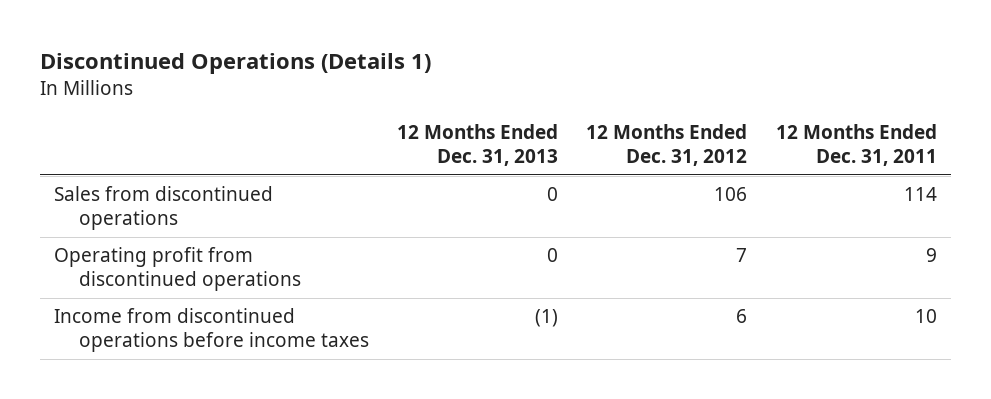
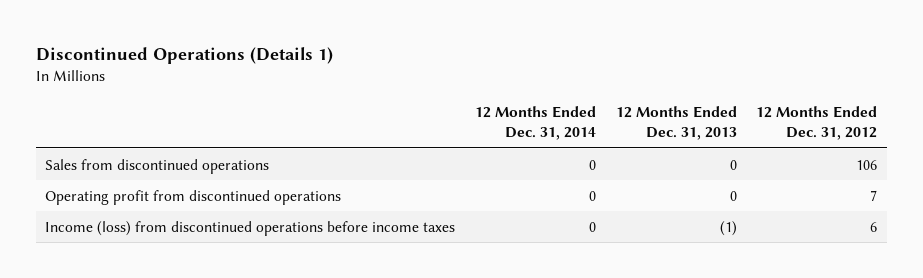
[775,123,937,167] 12 Months Ended Dec. 31, 2011 -> none
none -> [475,106,597,141] 12 Months Ended Dec. 31, 2014
[53,308,369,353] Income from discontinued operations before income taxes -> [45,220,456,236] Income (loss) from discontinued operations before income taxes

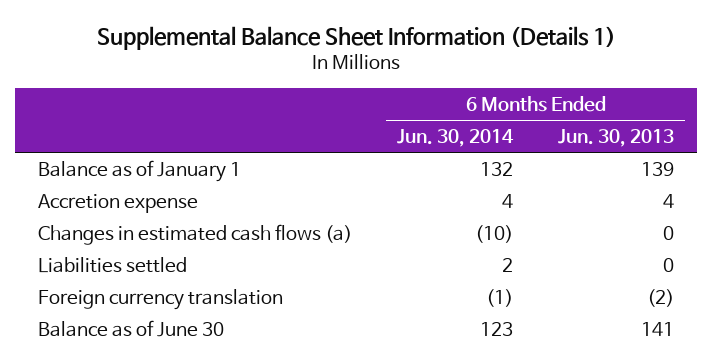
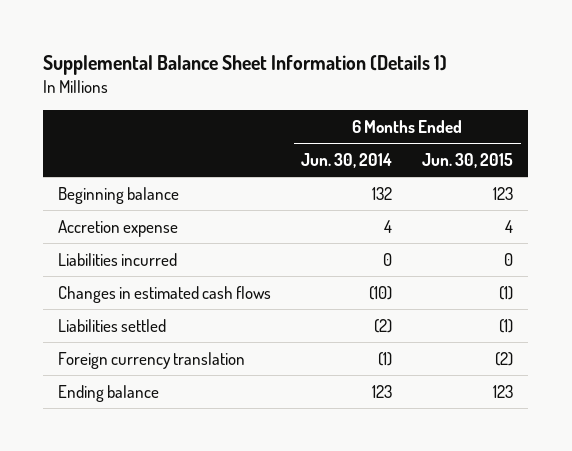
[558,128,675,147] Jun. 30, 2013 -> none
none -> [422,152,514,168] Jun. 30, 2015
[37,159,241,182] Balance as of January 1 -> [58,186,180,204] Beginning balance
none -> [58,252,178,266] Liabilities incurred
[37,223,352,245] Changes in estimated cash flows (a) -> [58,285,272,303] Changes in estimated cash flows
[501,257,513,272] 2 -> [374,318,393,333] (2)
[37,319,224,337] Balance as of June 30 -> [58,384,160,402] Ending balance

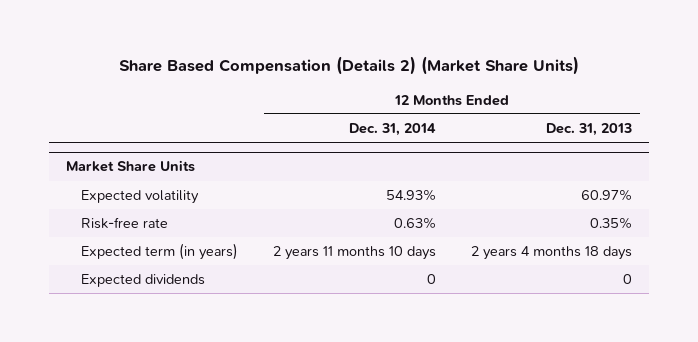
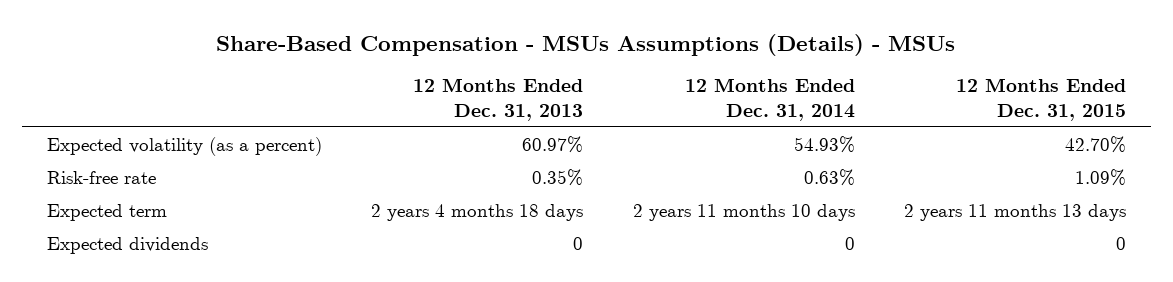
[118,56,579,76] Share Based Compensation (Details 2) (Market Share Units) -> [216,33,956,56] Share-Based Compensation - MSUs Assumptions (Details) - MSUs
none -> [956,78,1127,121] 12 Months Ended Dec. 31, 2015
[66,160,196,173] Market Share Units -> none
[81,190,200,205] Expected volatility -> [46,137,322,157] Expected volatility (as a percent)
[81,243,239,261] Expected term (in years) -> [46,204,167,222] Expected term

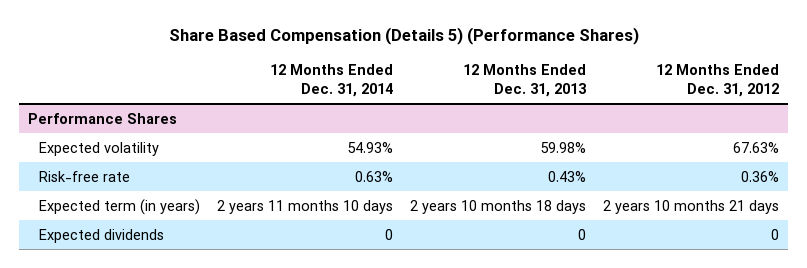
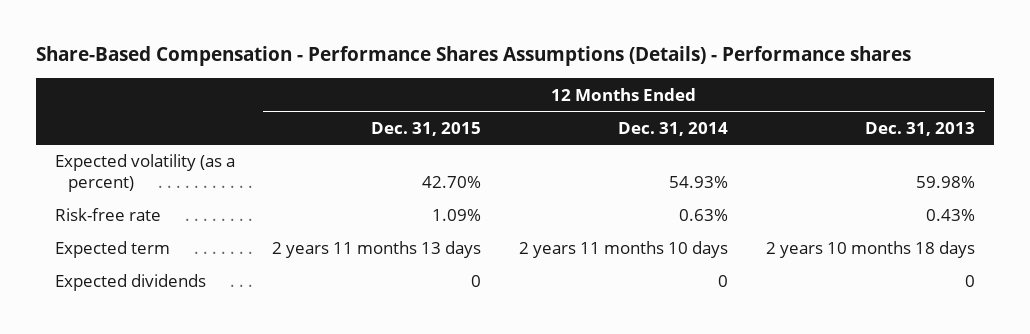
[168,27,639,46] Share Based Compensation (Details 5) (Performance Shares) -> [35,46,911,67] Share-Based Compensation - Performance Shares Assumptions (Details) - Performance shares
[656,64,780,97] 12 Months Ended Dec. 31, 2012 -> none
none -> [371,121,482,136] Dec. 31, 2015
[27,112,177,124] Performance Shares -> none
[39,141,160,156] Expected volatility -> [54,154,235,193] Expected volatility (as a percent)
[39,198,201,215] Expected term (in years) -> [54,241,170,259] Expected term

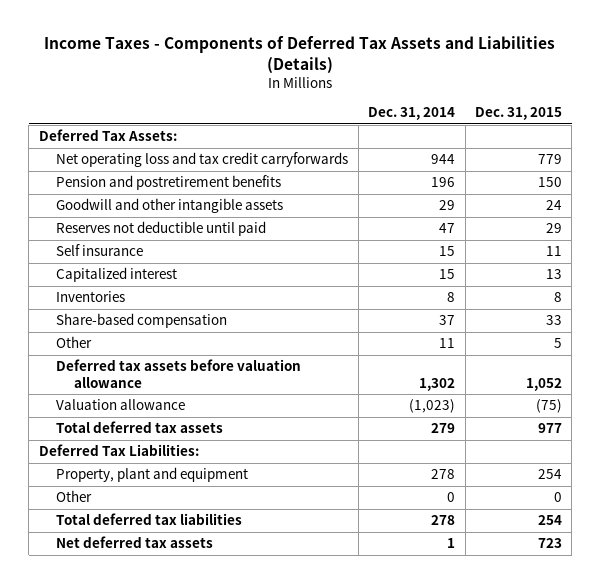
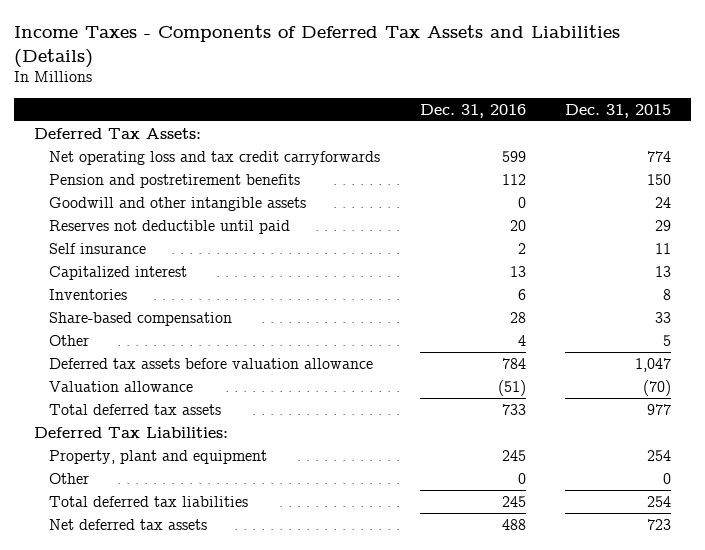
[368,107,456,121] Dec. 31, 2014 -> none
none -> [419,103,526,118] Dec. 31, 2016
[538,154,563,165] 779 -> [647,150,672,162] 774
[526,377,563,391] 1,052 -> [635,357,672,372] 1,047
[536,399,563,414] (75) -> [643,379,672,396] (70)

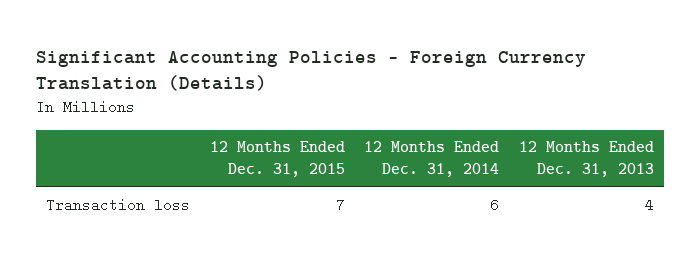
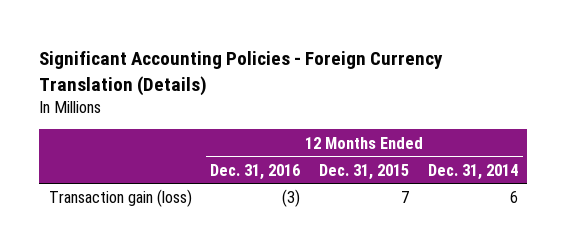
[518,141,654,178] 12 Months Ended Dec. 31, 2013 -> none
none -> [210,163,301,180] Dec. 31, 2016
[45,197,190,212] Transaction loss -> [48,189,192,208] Transaction gain (loss)

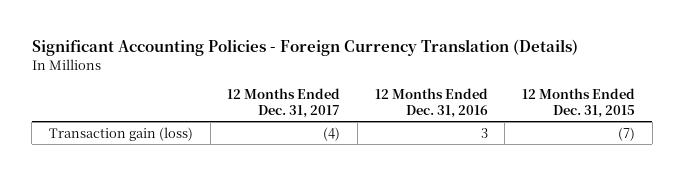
[427,163,518,180] Dec. 31, 2014 -> none
none -> [227,87,341,118] 12 Months Ended Dec. 31, 2017
[282,189,301,208] (3) -> [480,127,488,138] 3
[401,191,410,204] 7 -> [618,126,636,141] (7)

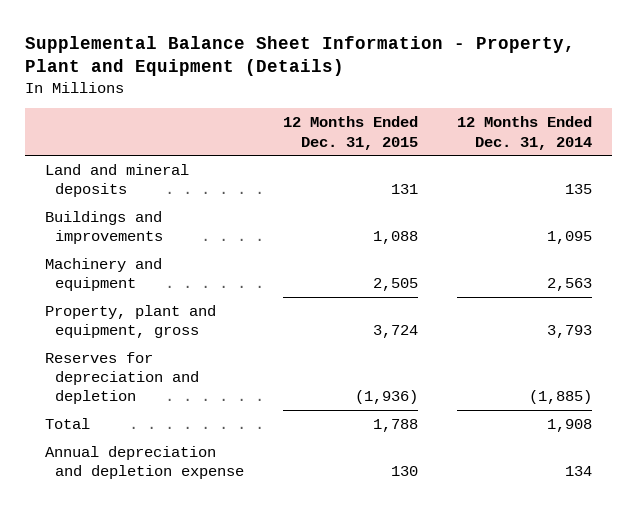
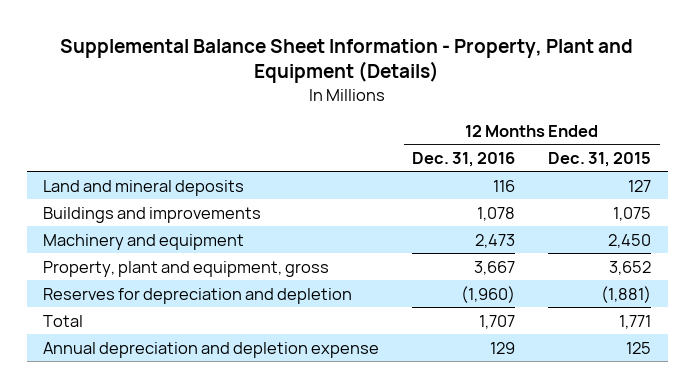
[457,116,593,150] 12 Months Ended Dec. 31, 2014 -> none
none -> [412,151,516,167] Dec. 31, 2016
[391,184,419,195] 131 -> [628,179,652,192] 127
[373,231,419,245] 1,088 -> [613,206,652,221] 1,075
[373,278,419,292] 2,505 -> [608,233,652,248] 2,450
[373,325,419,339] 3,724 -> [609,260,652,275] 3,652
[355,390,419,405] (1,936) -> [601,285,652,303] (1,881)
[373,419,419,433] 1,788 -> [619,314,652,329] 1,771
[391,466,419,477] 130 -> [626,341,652,354] 125

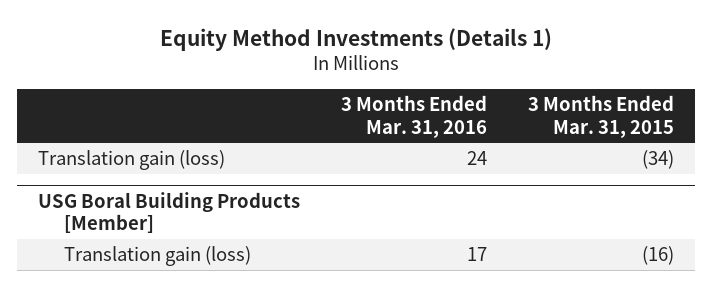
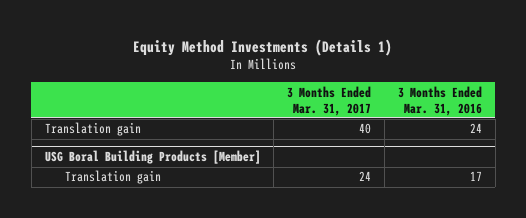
[528,94,675,138] 3 Months Ended Mar. 31, 2015 -> none
none -> [287,85,372,116] 3 Months Ended Mar. 31, 2017
[37,150,225,171] Translation gain (loss) -> [44,122,141,137] Translation gain
[64,246,252,267] Translation gain (loss) -> [64,170,161,185] Translation gain

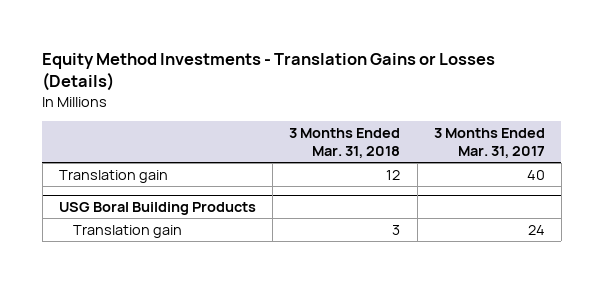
[133,38,393,56] Equity Method Investments (Details 1) -> [42,52,496,92] Equity Method Investments - Translation Gains or Losses (Details)
[397,85,482,116] 3 Months Ended Mar. 31, 2016 -> none
none -> [289,127,401,159] 3 Months Ended Mar. 31, 2018
[44,150,261,165] USG Boral Building Products [Member] -> [59,201,257,215] USG Boral Building Products

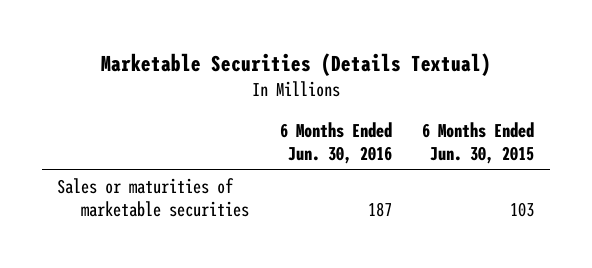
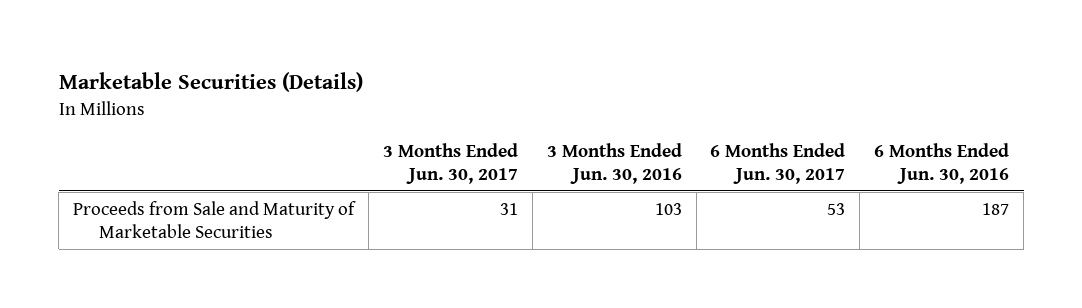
[100,53,491,77] Marketable Securities (Details Textual) -> [58,71,363,92] Marketable Securities (Details)
[422,122,535,165] 6 Months Ended Jun. 30, 2015 -> none
none -> [382,142,518,184] 3 Months Ended Jun. 30, 2017
none -> [546,142,682,184] 3 Months Ended Jun. 30, 2016
none -> [710,142,846,184] 6 Months Ended Jun. 30, 2017
[57,178,249,218] Sales or maturities of marketable securities -> [73,200,357,239] Proceeds from Sale and Maturity of Marketable Securities

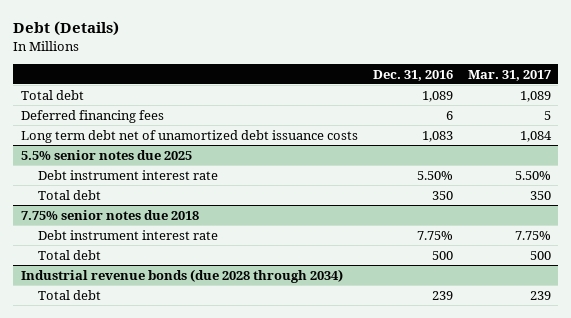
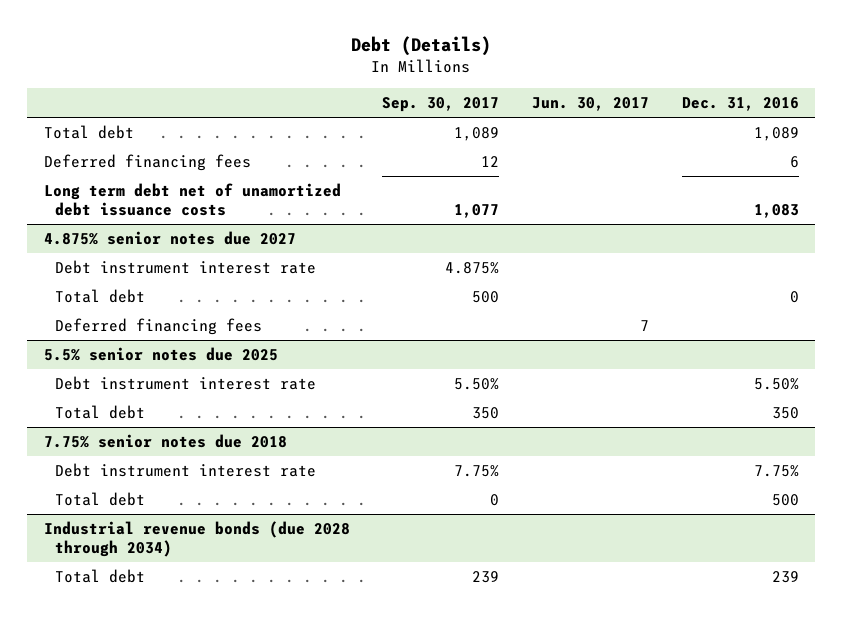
[467,69,551,81] Mar. 31, 2017 -> none
none -> [382,96,500,112] Sep. 30, 2017
none -> [531,96,649,111] Jun. 30, 2017
none -> [43,231,296,246] 4.875% senior notes due 2027
none -> [54,260,316,275] Debt instrument interest rate
none -> [54,289,145,304] Total debt
none -> [54,318,262,336] Deferred financing fees

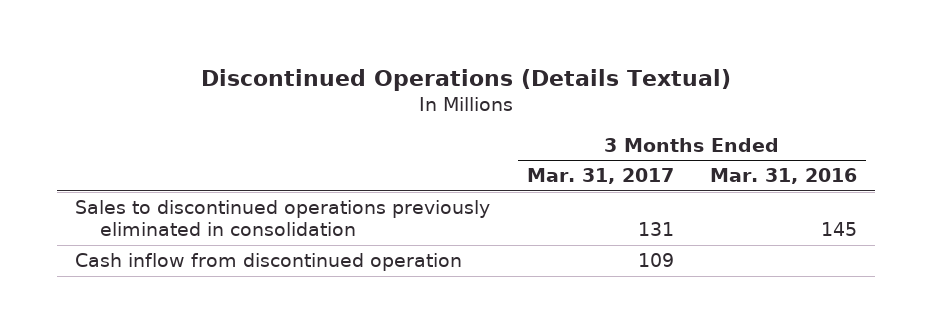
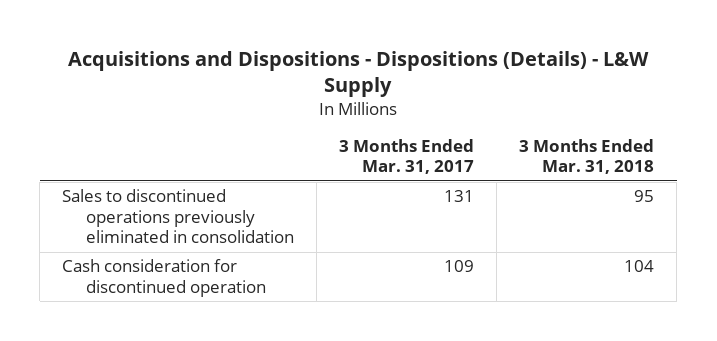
[201,68,732,91] Discontinued Operations (Details Textual) -> [68,51,650,98] Acquisitions and Dispositions - Dispositions (Details) - L&W Supply
[710,168,858,185] Mar. 31, 2016 -> none
none -> [519,138,655,175] 3 Months Ended Mar. 31, 2018
[75,253,463,272] Cash inflow from discontinued operation -> [62,259,267,297] Cash consideration for discontinued operation

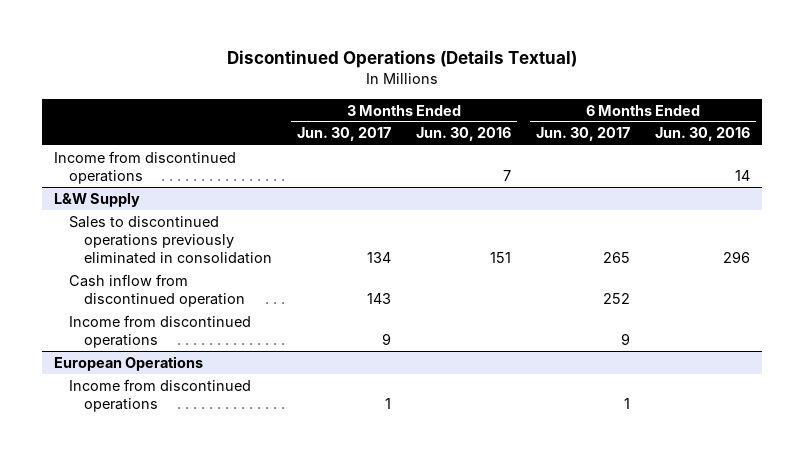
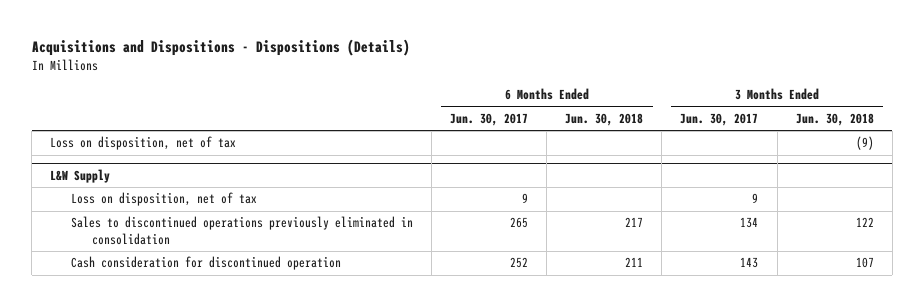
[227,50,578,69] Discontinued Operations (Details Textual) -> [31,38,410,56] Acquisitions and Dispositions - Dispositions (Details)
[416,127,512,142] Jun. 30, 2016 -> none
[654,127,750,142] Jun. 30, 2016 -> none
none -> [565,113,644,127] Jun. 30, 2018
none -> [795,113,874,127] Jun. 30, 2018
[54,150,237,185] Income from discontinued operations -> none
none -> [50,136,237,151] Loss on disposition, net of tax
none -> [70,192,257,207] Loss on disposition, net of tax
[69,314,252,349] Income from discontinued operations -> none
[54,355,204,371] European Operations -> none
[69,378,252,413] Income from discontinued operations -> none
[69,273,246,308] Cash inflow from discontinued operation -> [70,256,341,271] Cash consideration for discontinued operation

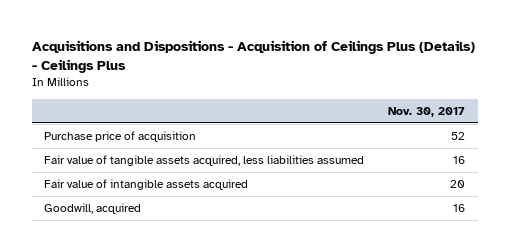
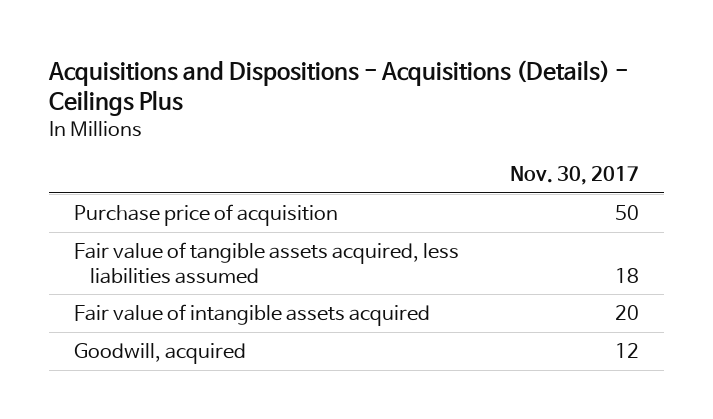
[32,40,476,74] Acquisitions and Dispositions - Acquisition of Ceilings Plus (Details) - Ceilings Plus -> [47,60,628,117] Acquisitions and Dispositions - Acquisitions (Details) - Ceilings Plus
[451,132,466,141] 52 -> [614,204,639,220] 50
[453,156,466,165] 16 -> [614,267,639,283] 18
[453,204,466,213] 16 -> [614,342,639,358] 12

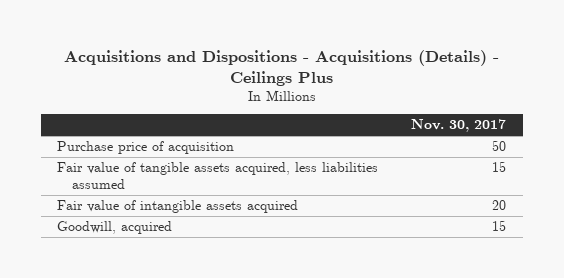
[614,267,639,283] 18 -> [492,161,507,173] 15
[614,342,639,358] 12 -> [492,220,507,232] 15

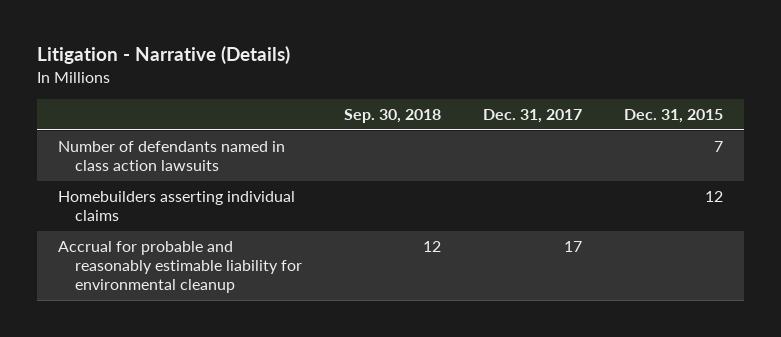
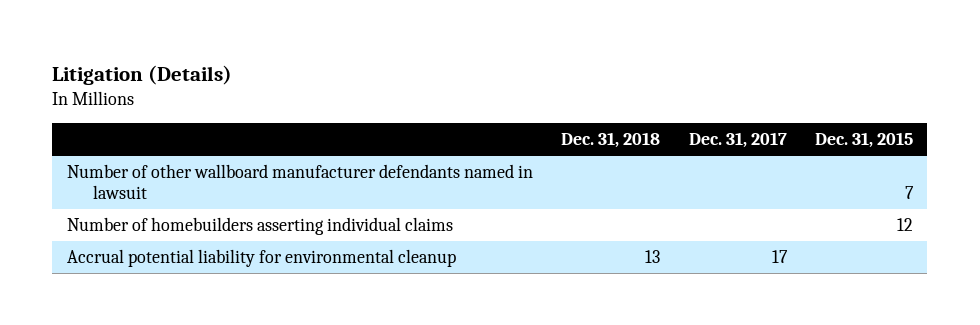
[36,46,290,65] Litigation - Narrative (Details) -> [52,64,233,85] Litigation (Details)
[343,108,441,123] Sep. 30, 2018 -> none
none -> [561,132,661,149] Dec. 31, 2018
[57,141,285,172] Number of defendants named in class action lawsuits -> [66,164,533,200] Number of other wallboard manufacturer defendants named in lawsuit
[57,191,295,222] Homebuilders asserting individual claims -> [66,217,453,236] Number of homebuilders asserting individual claims
[57,241,303,294] Accrual for probable and reasonably estimable liability for environmental cleanup -> [66,249,456,268] Accrual potential liability for environmental cleanup

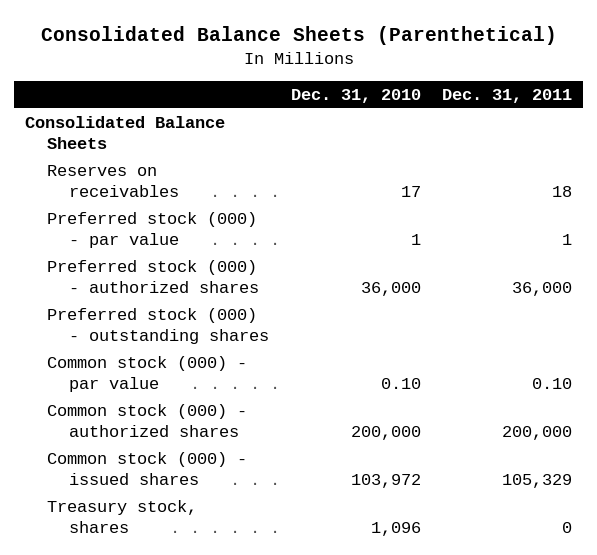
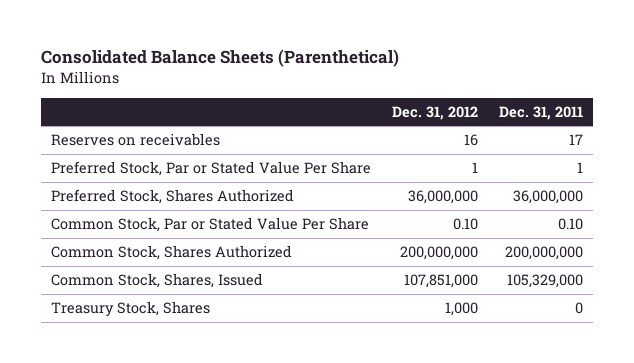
[290,88,421,103] Dec. 31, 2010 -> none
none -> [392,105,479,120] Dec. 31, 2012
[25,116,226,149] Consolidated Balance Sheets -> none
[47,308,270,344] Preferred stock (000) - outstanding shares -> none
[552,185,573,197] 18 -> [568,134,583,146] 17
[47,212,258,248] Preferred stock (000) - par value -> [51,161,372,177] Preferred Stock, Par or Stated Value Per Share
[47,260,260,293] Preferred stock (000) - authorized shares -> [51,189,295,205] Preferred Stock, Shares Authorized
[512,281,573,296] 36,000 -> [512,190,583,205] 36,000,000
[47,356,248,392] Common stock (000) - par value -> [51,217,370,233] Common Stock, Par or Stated Value Per Share
[47,404,248,437] Common stock (000) - authorized shares -> [51,245,293,261] Common Stock, Shares Authorized
[502,425,573,440] 200,000 -> [504,246,583,261] 200,000,000
[47,452,248,485] Common stock (000) - issued shares -> [51,273,264,289] Common Stock, Shares, Issued
[502,473,573,488] 105,329 -> [506,274,583,289] 105,329,000
[47,500,198,533] Treasury stock, shares -> [51,301,211,318] Treasury Stock, Shares

